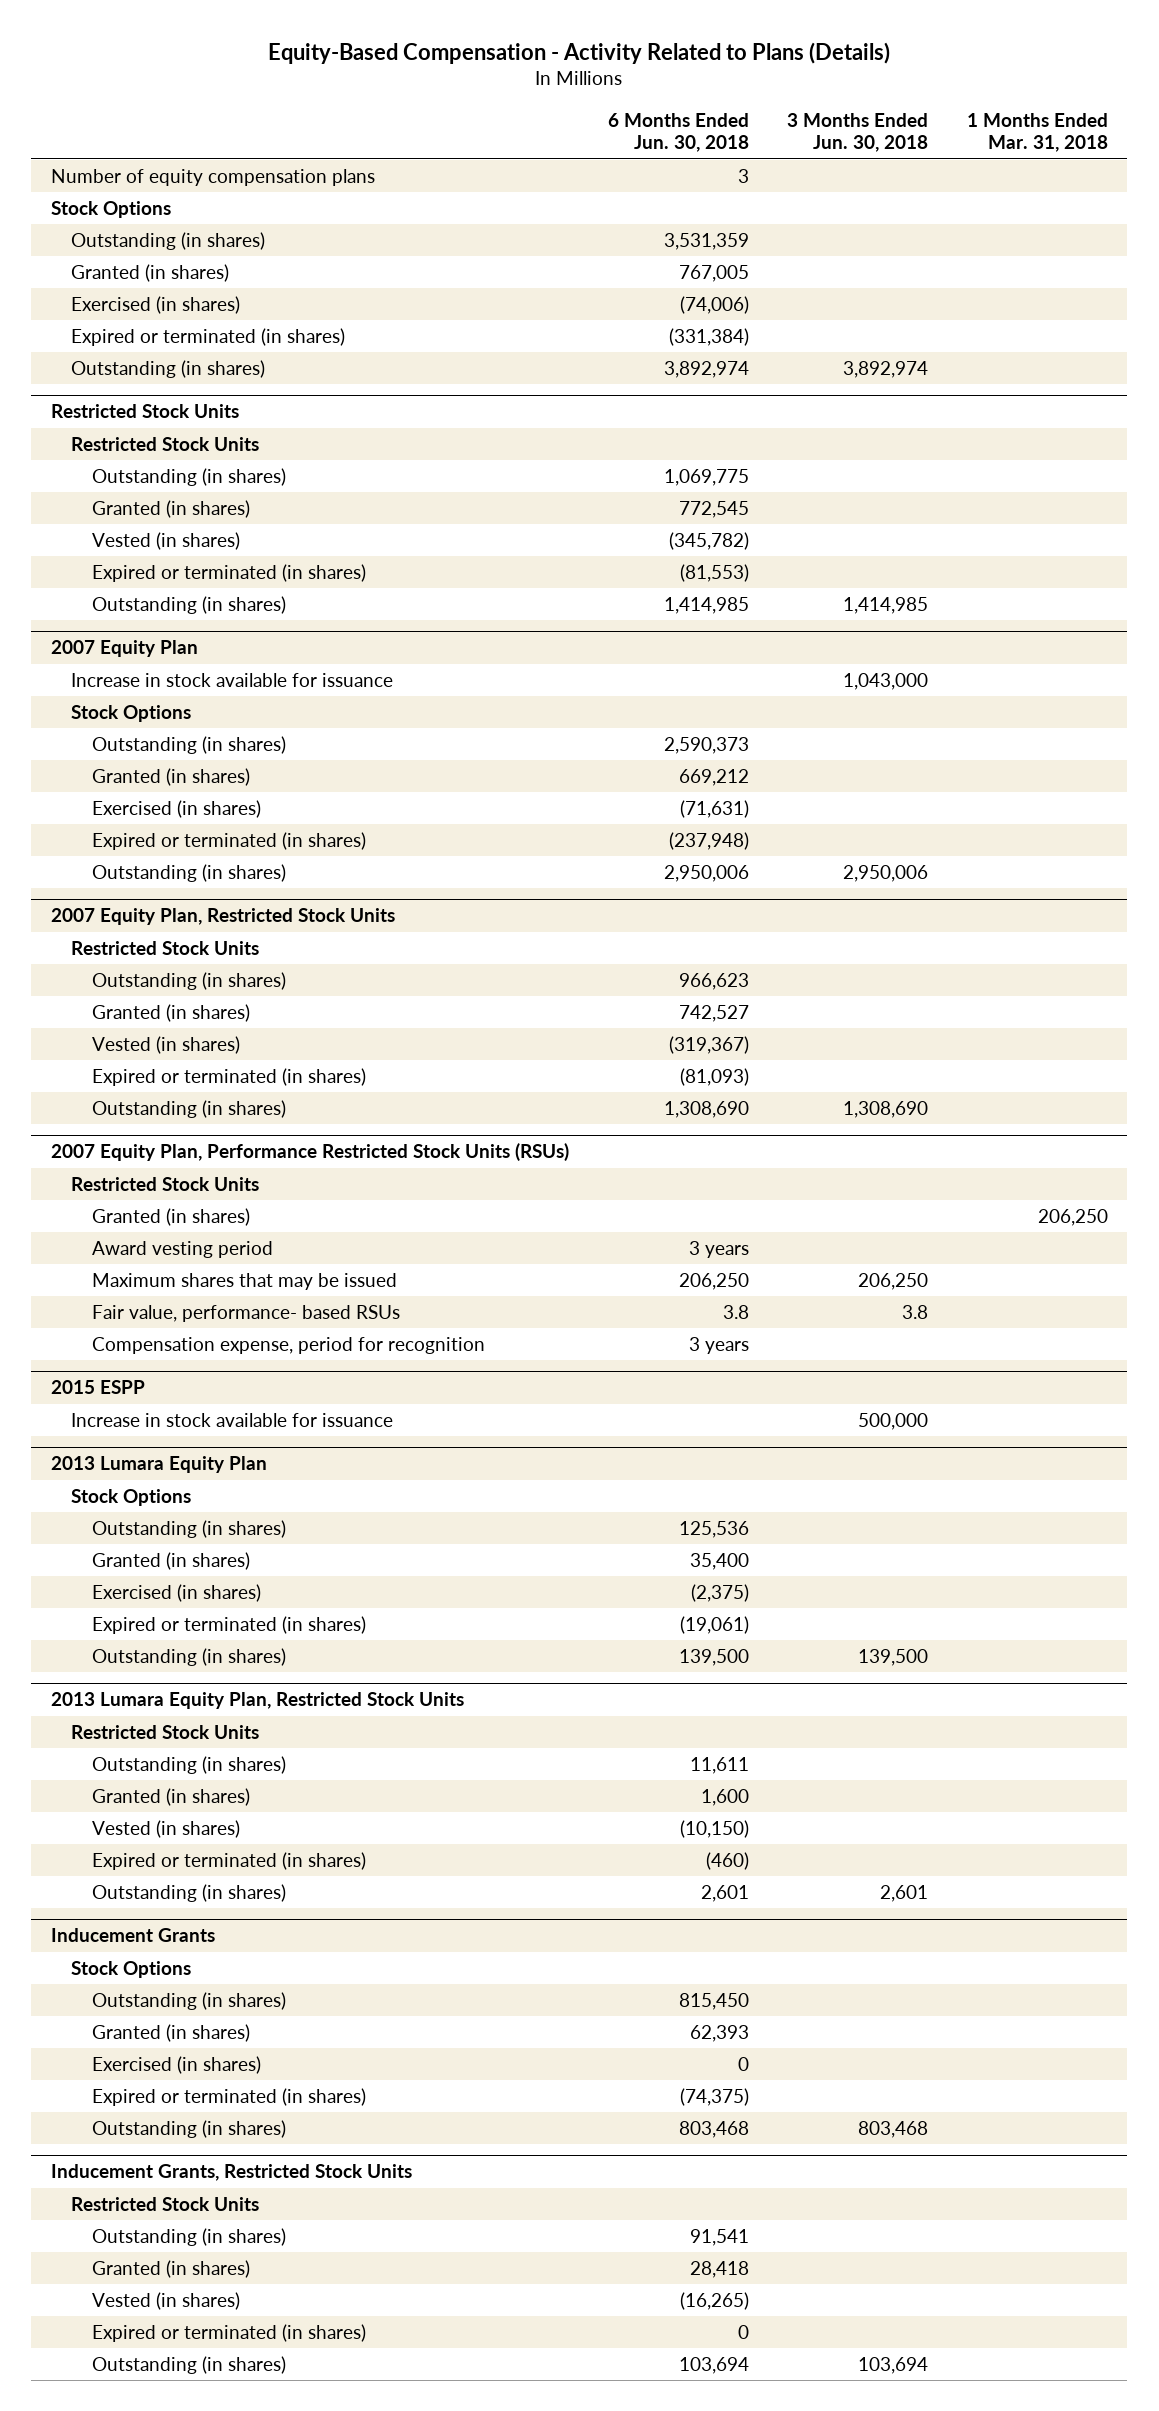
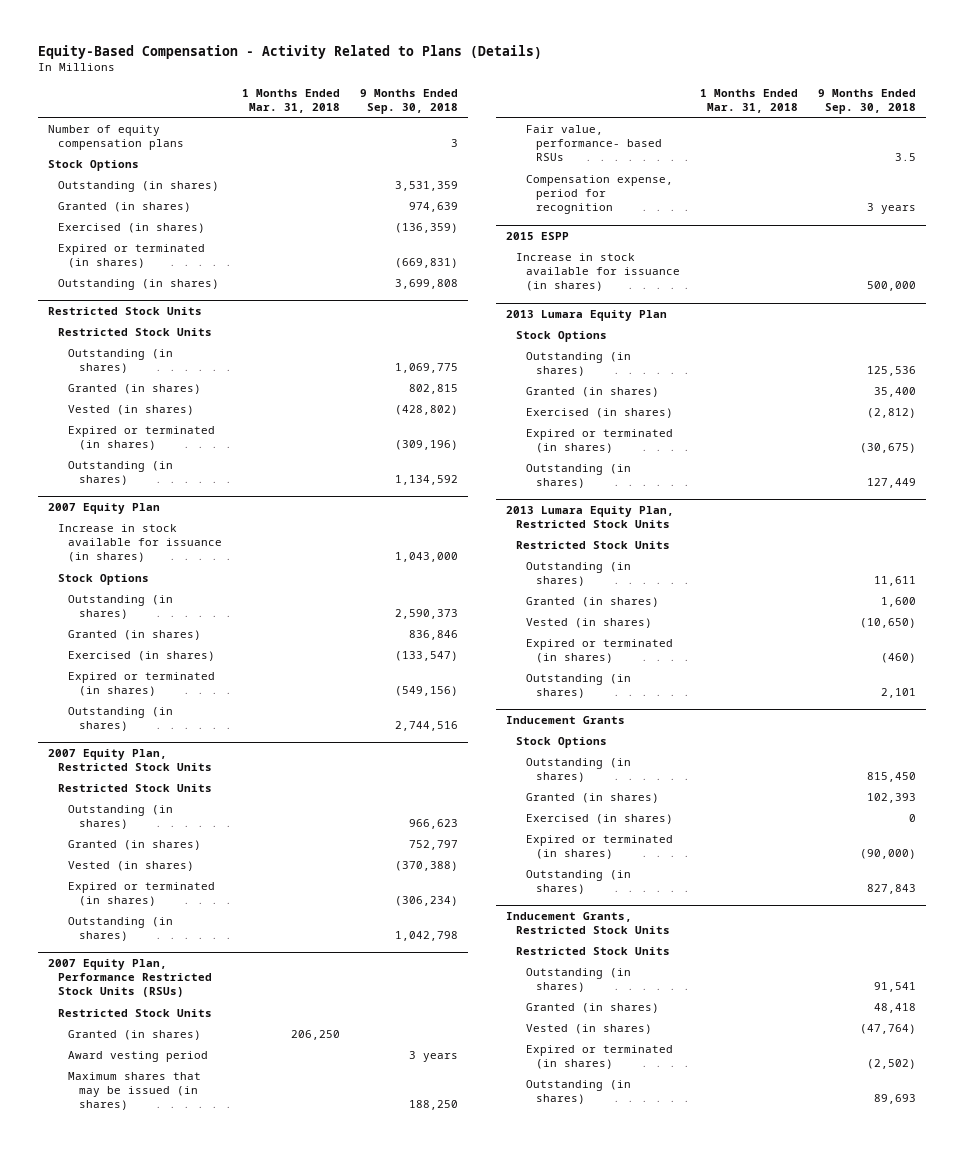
[607,112,749,153] 6 Months Ended Jun. 30, 2018 -> none
[787,112,929,153] 3 Months Ended Jun. 30, 2018 -> none
none -> [360,88,459,114] 9 Months Ended Sep. 30, 2018
[71,672,394,687] Increase in stock available for issuance -> [58,523,223,562] Increase in stock available for issuance (in shares)
[92,1272,398,1290] Maximum shares that may be issued -> [68,1071,202,1110] Maximum shares that may be issued (in shares)
[71,1412,394,1427] Increase in stock available for issuance -> [515,252,681,291] Increase in stock available for issuance (in shares)

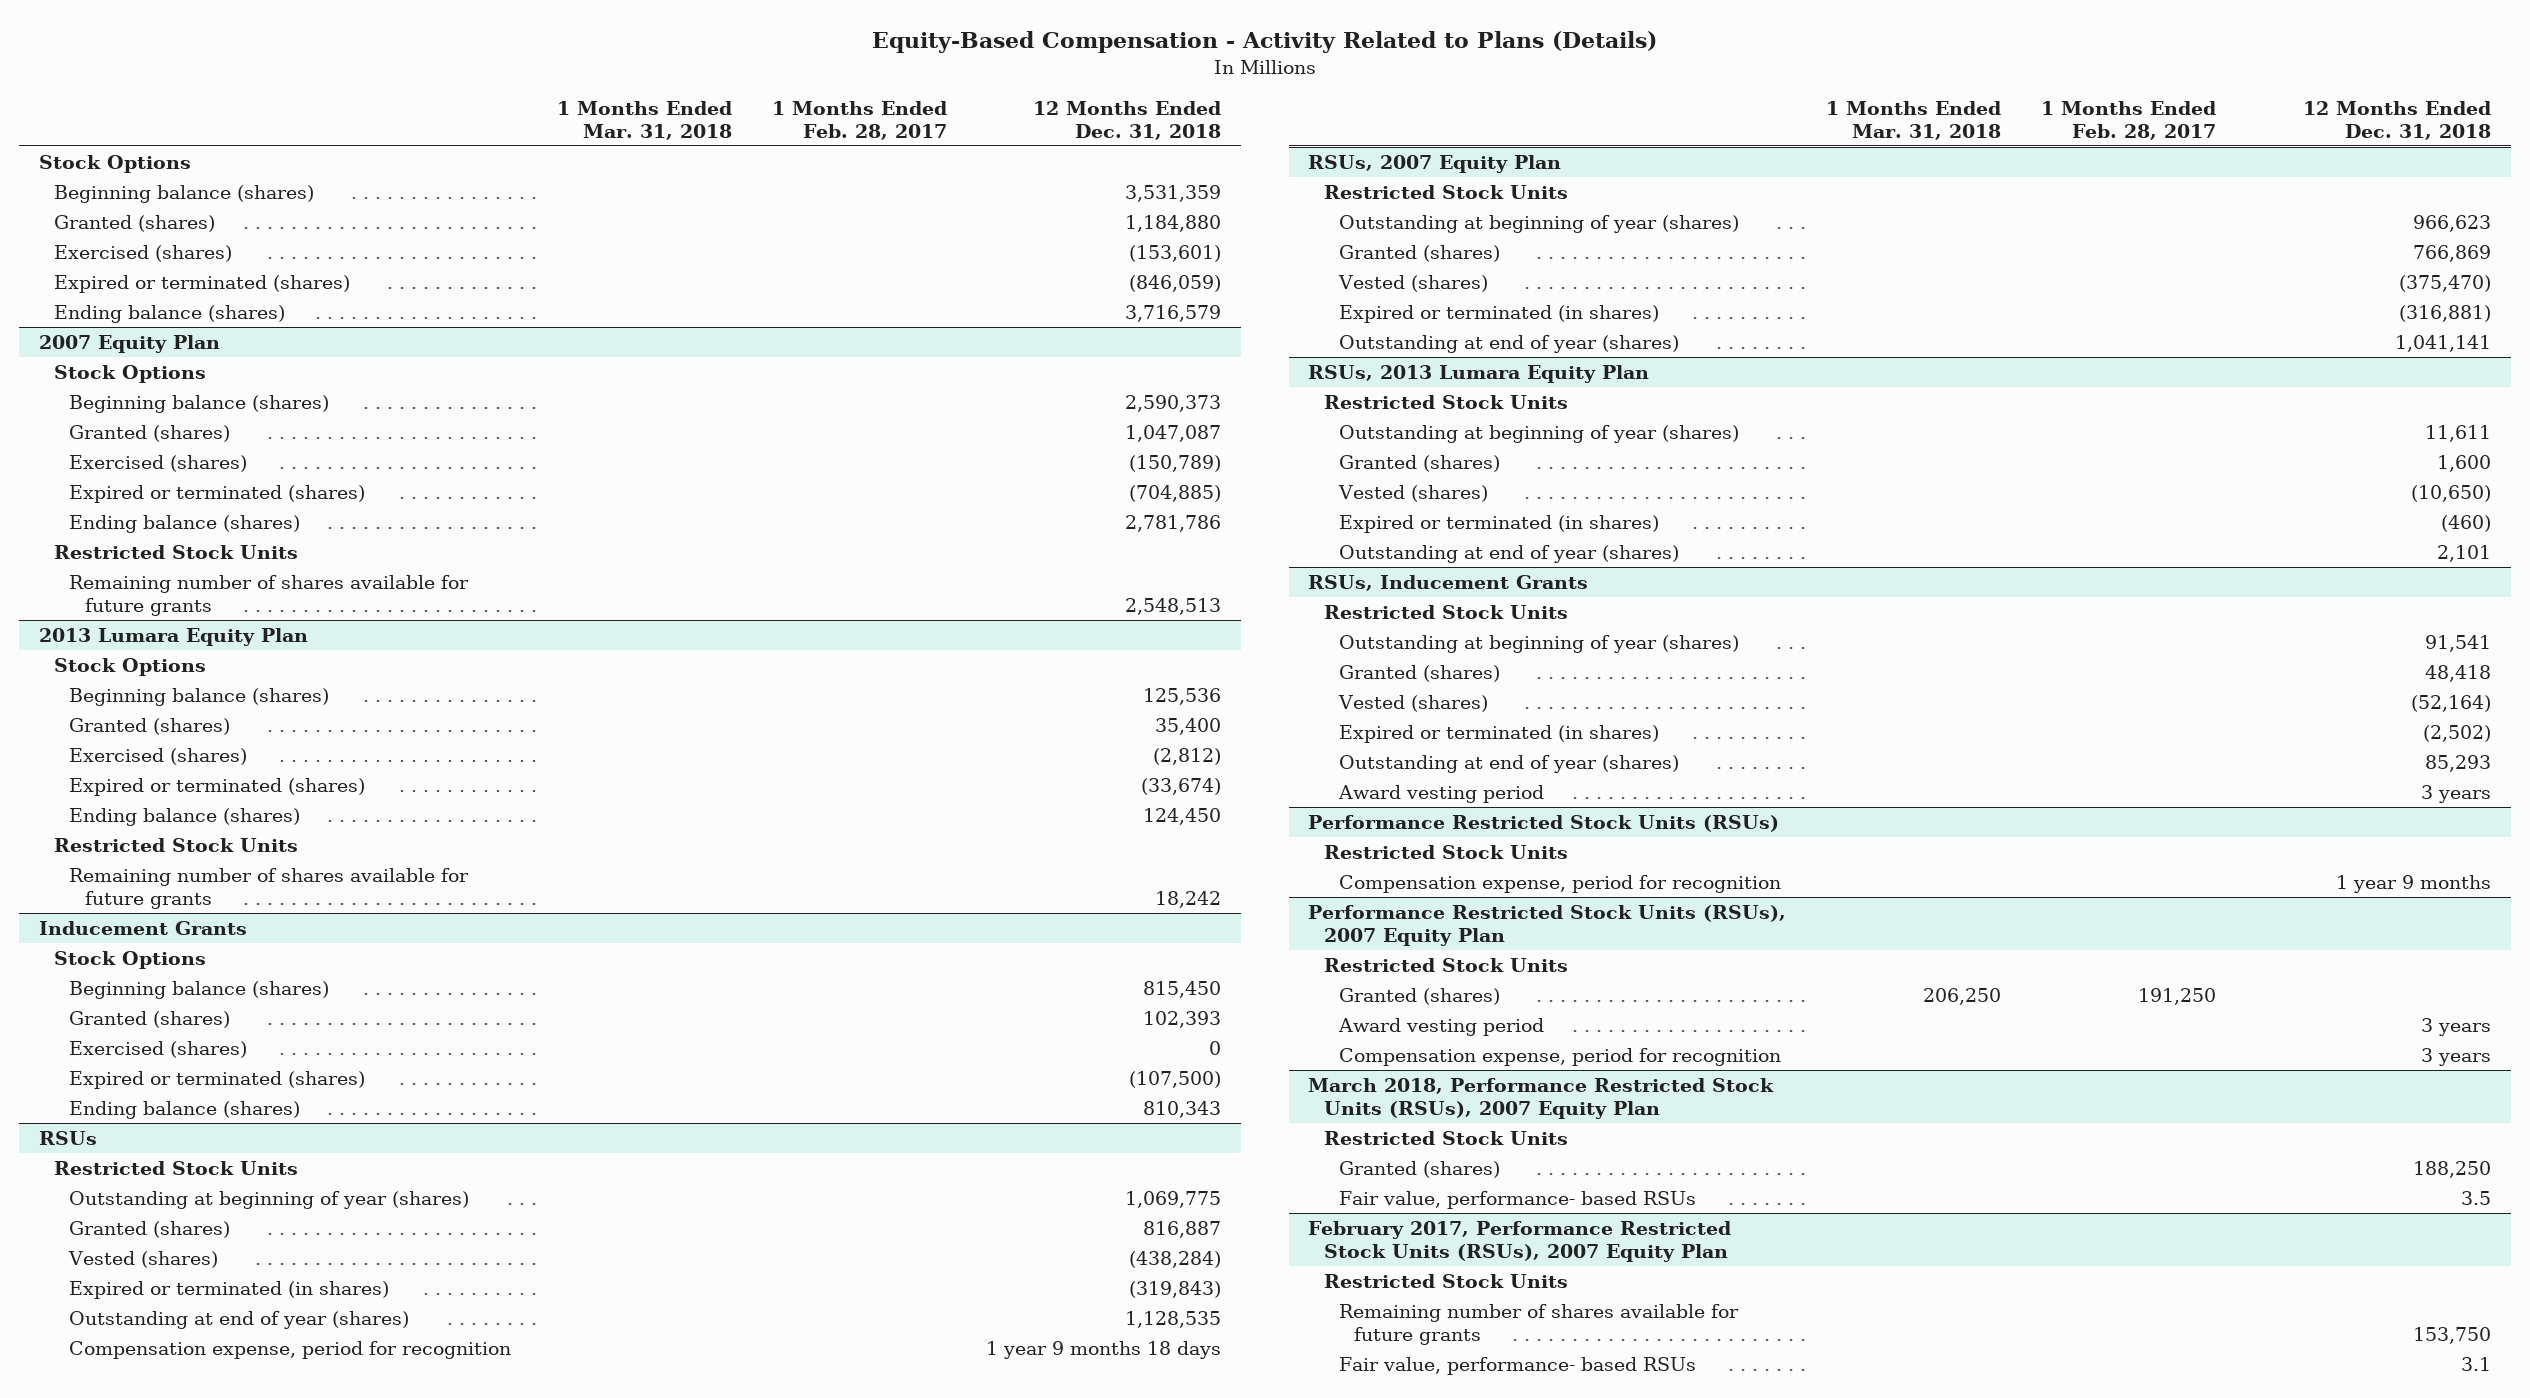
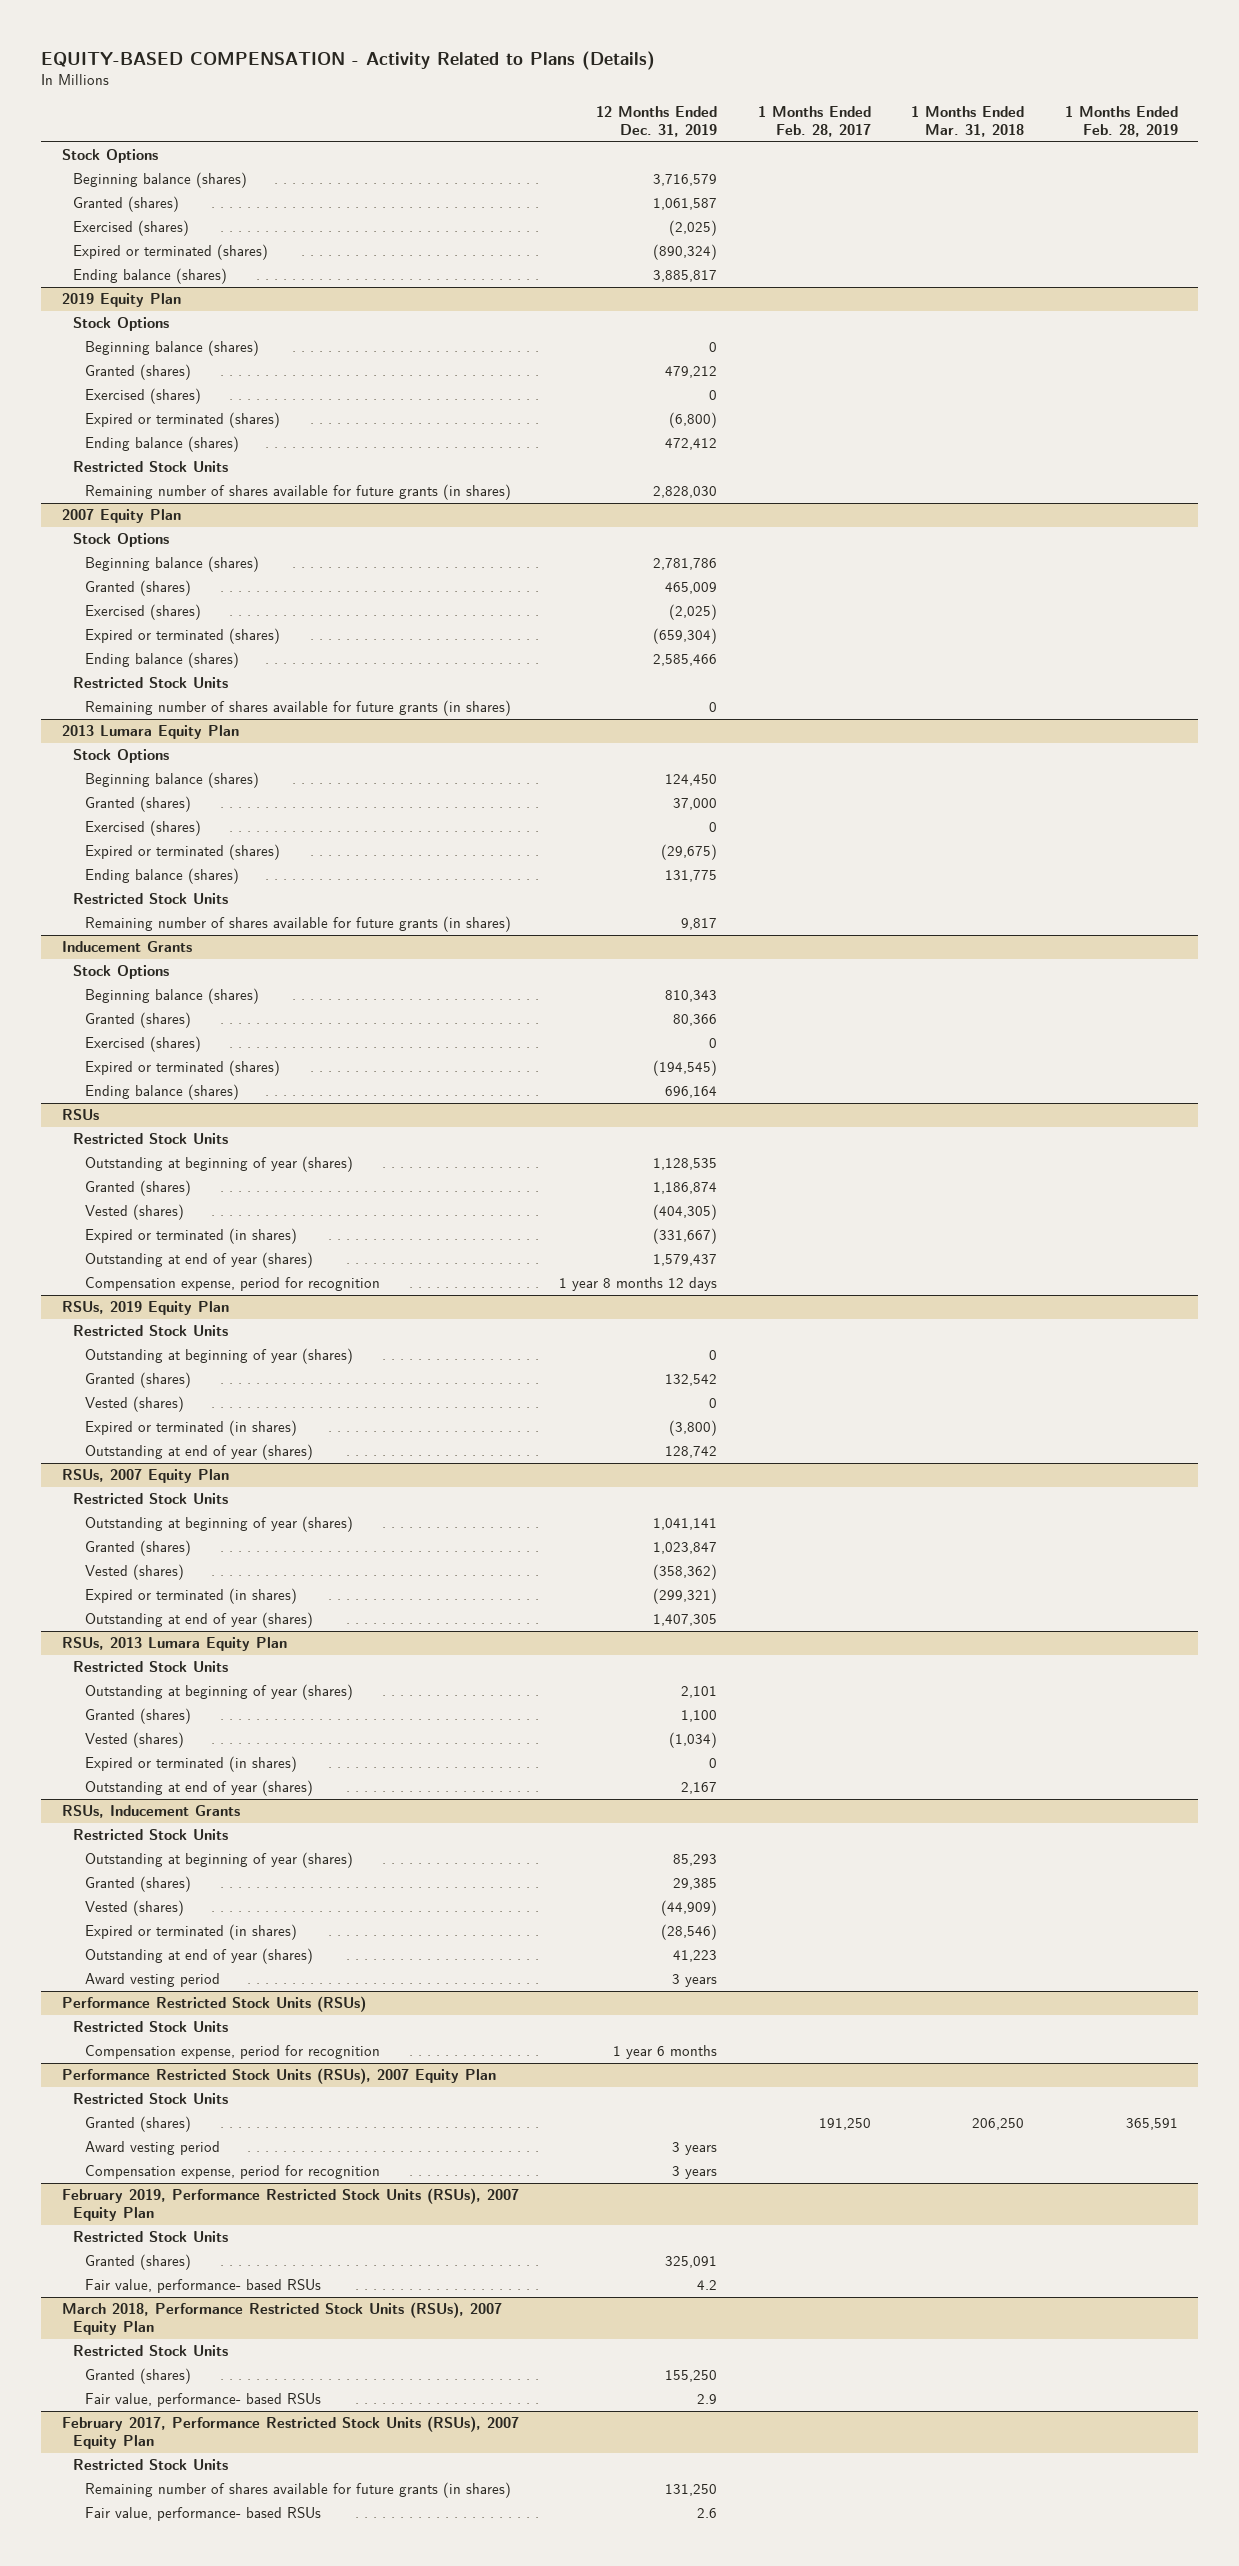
[871,31,1657,54] Equity-Based Compensation - Activity Related to Plans (Details) -> [41,50,656,70] EQUITY-BASED COMPENSATION - Activity Related to Plans (Details)
[1033,100,1222,140] 12 Months Ended Dec. 31, 2018 -> none
none -> [596,106,718,137] 12 Months Ended Dec. 31, 2019
none -> [1064,106,1178,137] 1 Months Ended Feb. 28, 2019
none -> [61,293,181,308] 2019 Equity Plan
none -> [73,317,170,332] Stock Options
none -> [85,340,260,357] Beginning balance (shares)
none -> [85,364,192,381] Granted (shares)
none -> [85,388,202,405] Exercised (shares)
none -> [85,412,281,429] Expired or terminated (shares)
none -> [85,436,240,453] Ending balance (shares)
none -> [73,461,229,473] Restricted Stock Units
none -> [85,484,512,501] Remaining number of shares available for future grants (in shares)
[69,574,470,616] Remaining number of shares available for future grants -> [85,700,512,717] Remaining number of shares available for future grants (in shares)
[69,867,470,909] Remaining number of shares available for future grants -> [85,916,512,933] Remaining number of shares available for future grants (in shares)
none -> [61,1301,229,1316] RSUs, 2019 Equity Plan
none -> [73,1325,229,1337] Restricted Stock Units
none -> [85,1348,354,1365] Outstanding at beginning of year (shares)
none -> [85,1372,192,1389] Granted (shares)
none -> [85,1396,185,1413] Vested (shares)
none -> [85,1420,298,1437] Expired or terminated (in shares)
none -> [85,1444,314,1461] Outstanding at end of year (shares)
none -> [61,2188,519,2221] February 2019, Performance Restricted Stock Units (RSUs), 2007 Equity Plan
none -> [73,2231,229,2243] Restricted Stock Units
none -> [85,2254,192,2271] Granted (shares)
none -> [85,2279,322,2294] Fair value, performance- based RSUs
[1338,1303,1739,1345] Remaining number of shares available for future grants -> [85,2482,512,2499] Remaining number of shares available for future grants (in shares)

